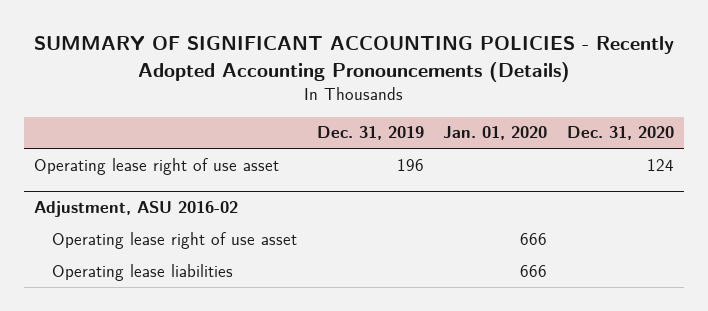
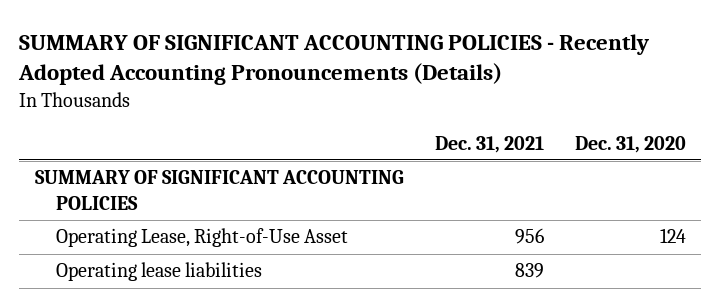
[316,126,424,141] Dec. 31, 2019 -> none
[443,126,548,141] Jan. 01, 2020 -> none
none -> [434,135,544,153] Dec. 31, 2021
[33,201,238,218] Adjustment, ASU 2016-02 -> none
[52,231,298,249] Operating lease right of use asset -> none
[52,263,234,281] Operating lease liabilities -> none
none -> [34,170,404,210] SUMMARY OF SIGNIFICANT ACCOUNTING POLICIES
[33,157,279,175] Operating lease right of use asset -> [56,228,349,248] Operating Lease, Right-of-Use Asset
none -> [56,262,263,282] Operating lease liabilities

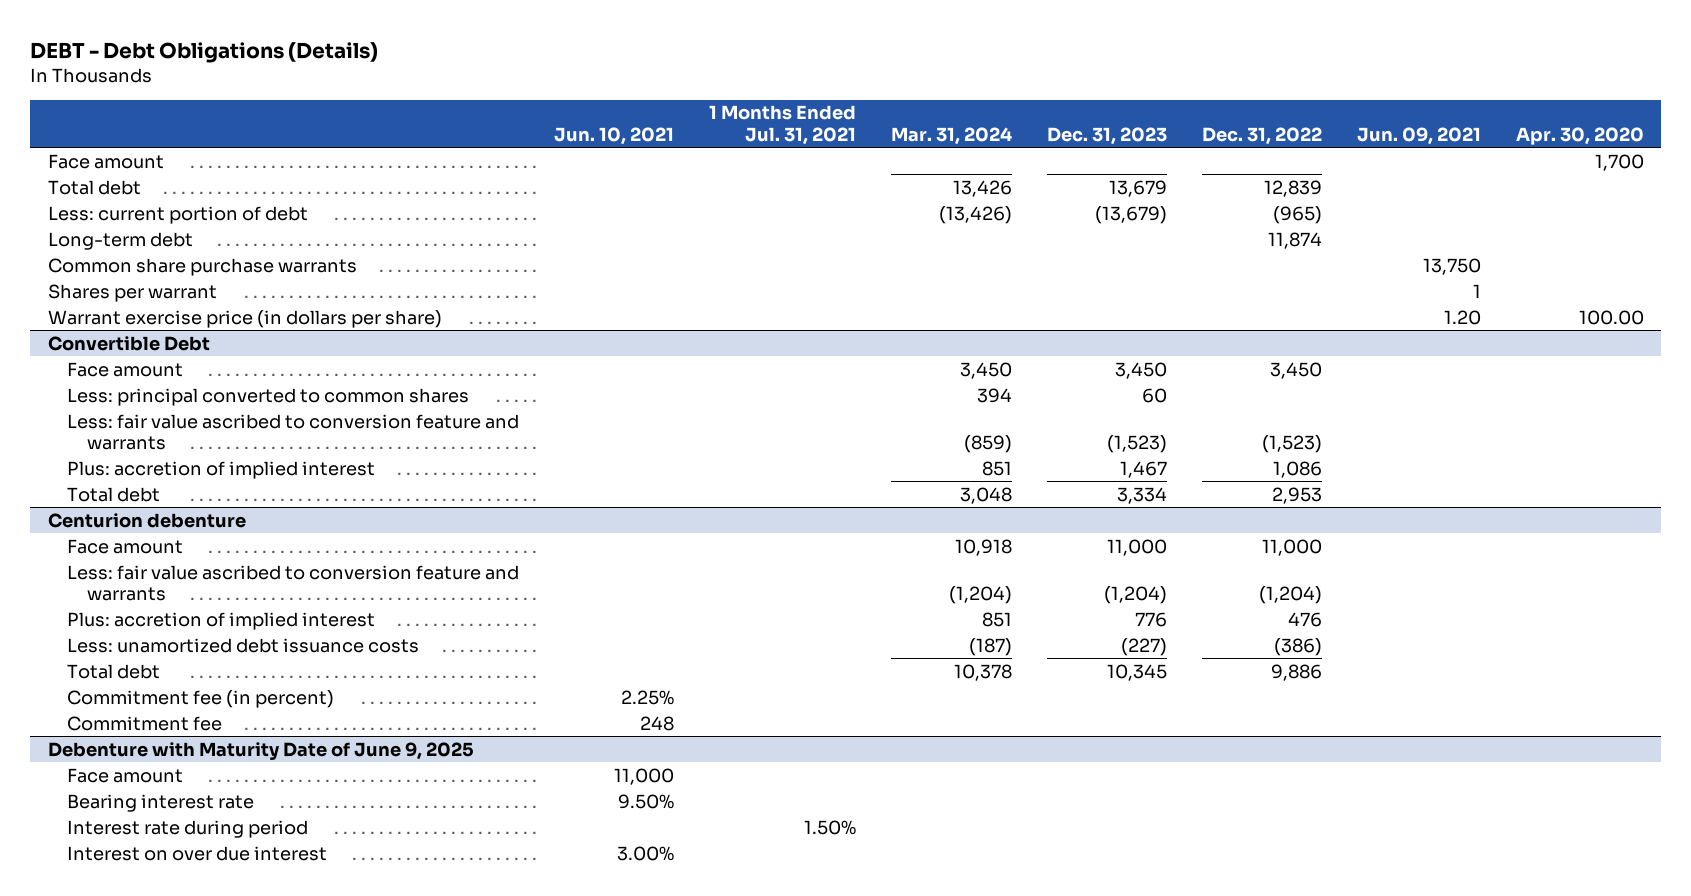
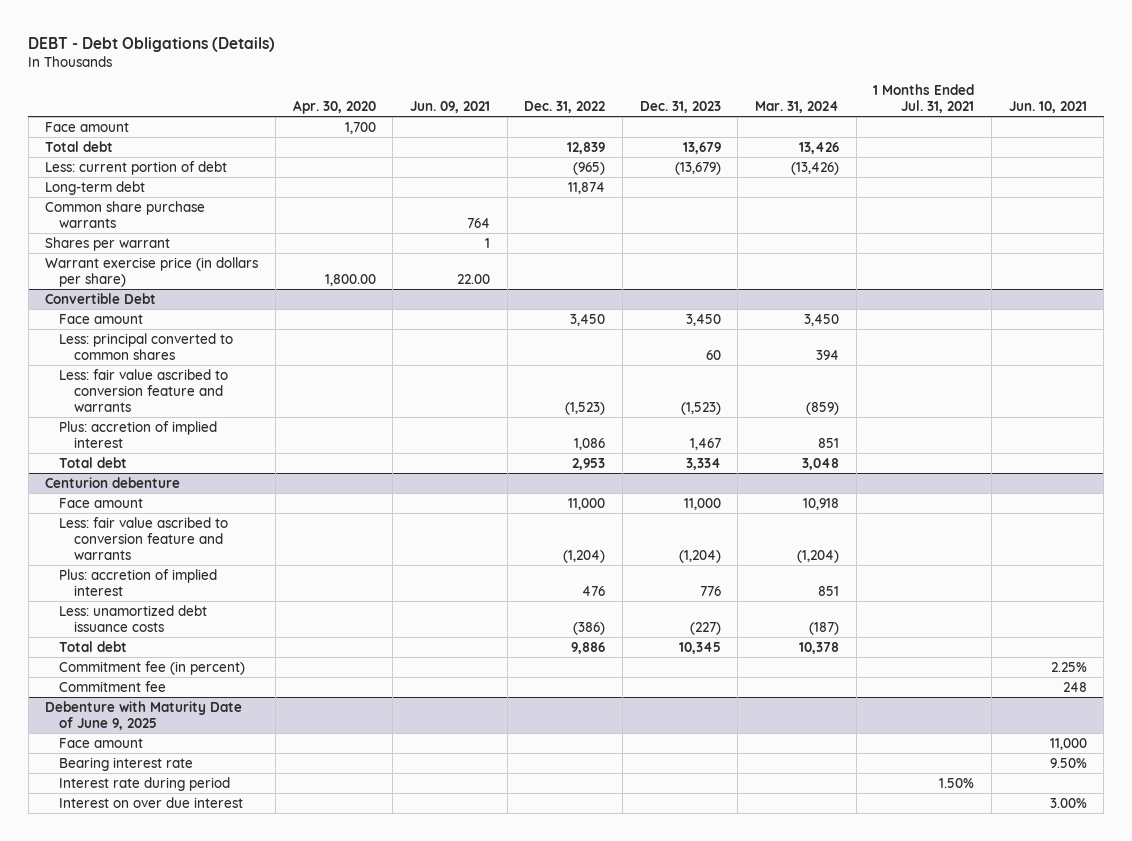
[1422,257,1481,275] 13,750 -> [467,217,491,228] 764
[1443,309,1481,325] 1.20 -> [457,273,491,284] 22.00
[1578,309,1644,325] 100.00 -> [324,273,376,286] 1,800.00

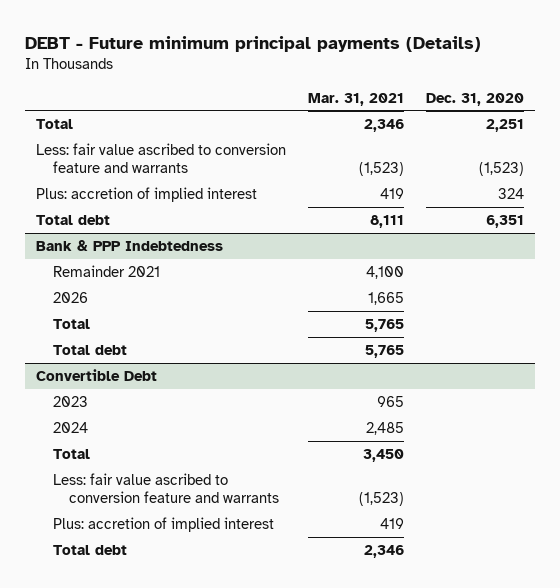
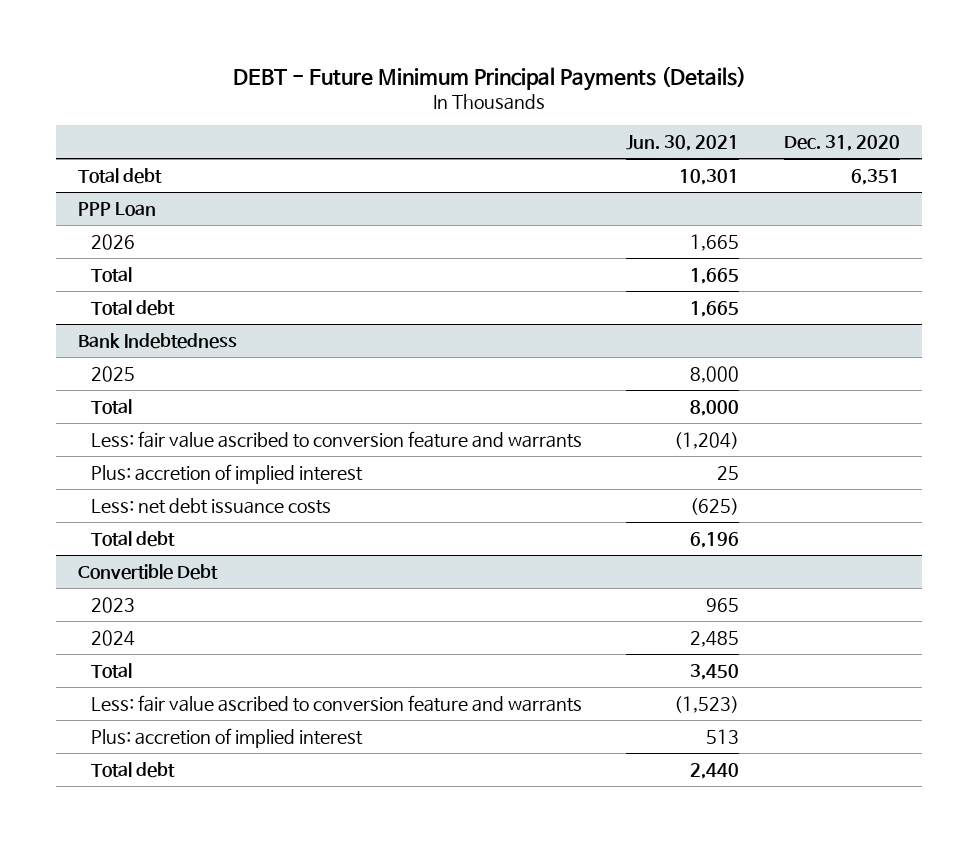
[25,35,482,52] DEBT - Future minimum principal payments (Details) -> [233,65,747,91] DEBT - Future Minimum Principal Payments (Details)
[308,92,405,106] Mar. 31, 2021 -> none
none -> [626,135,740,152] Jun. 30, 2021
[36,119,74,130] Total -> none
[36,143,287,173] Less: fair value ascribed to conversion feature and warrants -> none
[36,187,258,203] Plus: accretion of implied interest -> none
[36,240,224,252] Bank & PPP Indebtedness -> none
[52,265,160,278] Remainder 2021 -> none
[52,292,88,304] 2026 -> none
[52,319,90,330] Total -> none
[52,345,127,356] Total debt -> none
none -> [78,201,157,216] PPP Loan
none -> [90,233,135,250] 2026
none -> [90,266,132,282] Total
none -> [90,299,175,316] Total debt
none -> [78,332,238,349] Bank Indebtedness
none -> [90,365,135,382] 2025
none -> [90,398,132,414] Total
none -> [90,430,582,448] Less: fair value ascribed to conversion feature and warrants
none -> [90,463,363,484] Plus: accretion of implied interest
none -> [90,497,331,514] Less: net debt issuance costs
none -> [90,530,175,547] Total debt

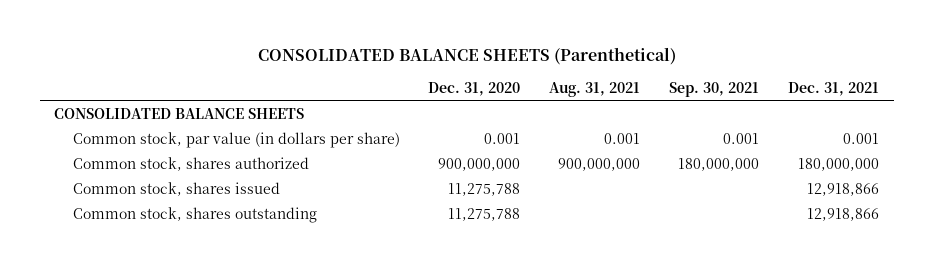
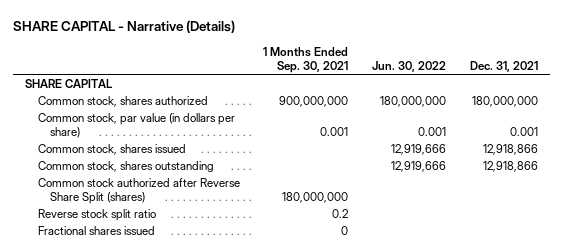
[257,47,676,66] CONSOLIDATED BALANCE SHEETS (Parenthetical) -> [13,20,236,34] SHARE CAPITAL - Narrative (Details)
[428,81,521,96] Dec. 31, 2020 -> none
[549,81,641,97] Aug. 31, 2021 -> none
[669,81,760,97] Sep. 30, 2021 -> none
none -> [263,46,349,73] 1 Months Ended Sep. 30, 2021
none -> [372,60,447,72] Jun. 30, 2022
[54,107,305,119] CONSOLIDATED BALANCE SHEETS -> none
none -> [25,78,114,88] SHARE CAPITAL
[72,131,400,148] Common stock, par value (in dollars per share) -> [37,112,235,138] Common stock, par value (in dollars per share)
none -> [37,177,240,204] Common stock authorized after Reverse Share Split (shares)
none -> [37,208,156,221] Reverse stock split ratio
none -> [37,225,155,235] Fractional shares issued

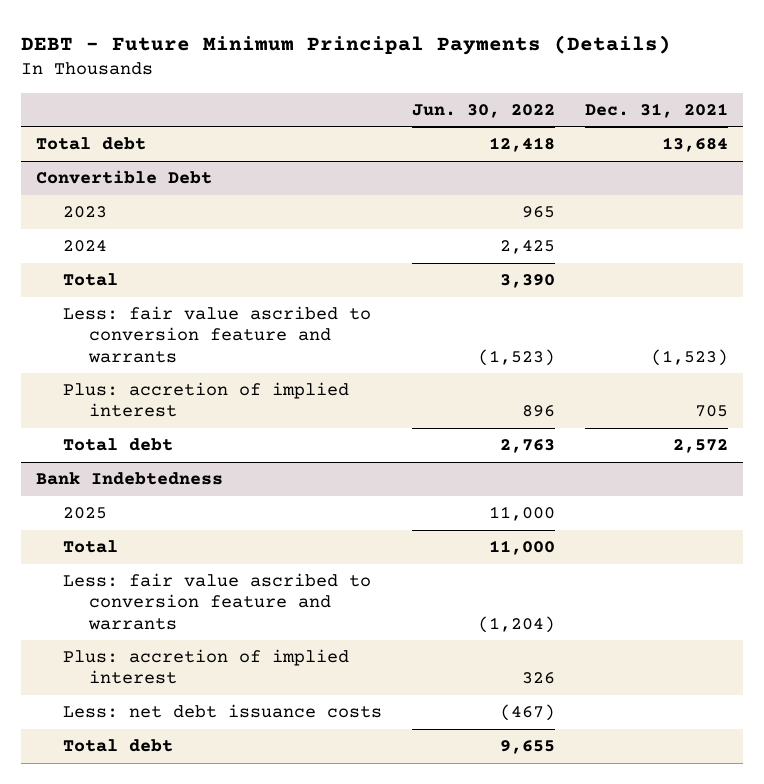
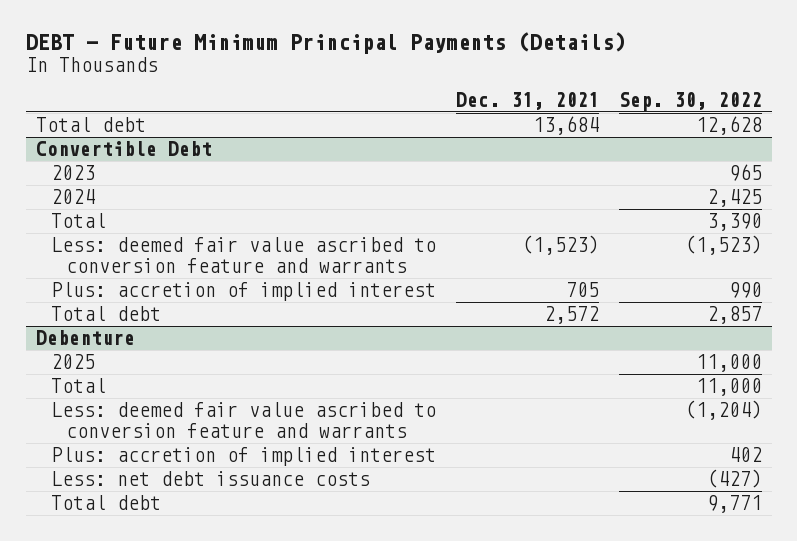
[411,103,555,118] Jun. 30, 2022 -> none
none -> [618,92,762,112] Sep. 30, 2022
[62,306,371,363] Less: fair value ascribed to conversion feature and warrants -> [50,237,436,273] Less: deemed fair value ascribed to conversion feature and warrants
[36,472,224,486] Bank Indebtedness -> [35,330,135,346] Debenture
[62,573,371,630] Less: fair value ascribed to conversion feature and warrants -> [50,402,436,438] Less: deemed fair value ascribed to conversion feature and warrants

